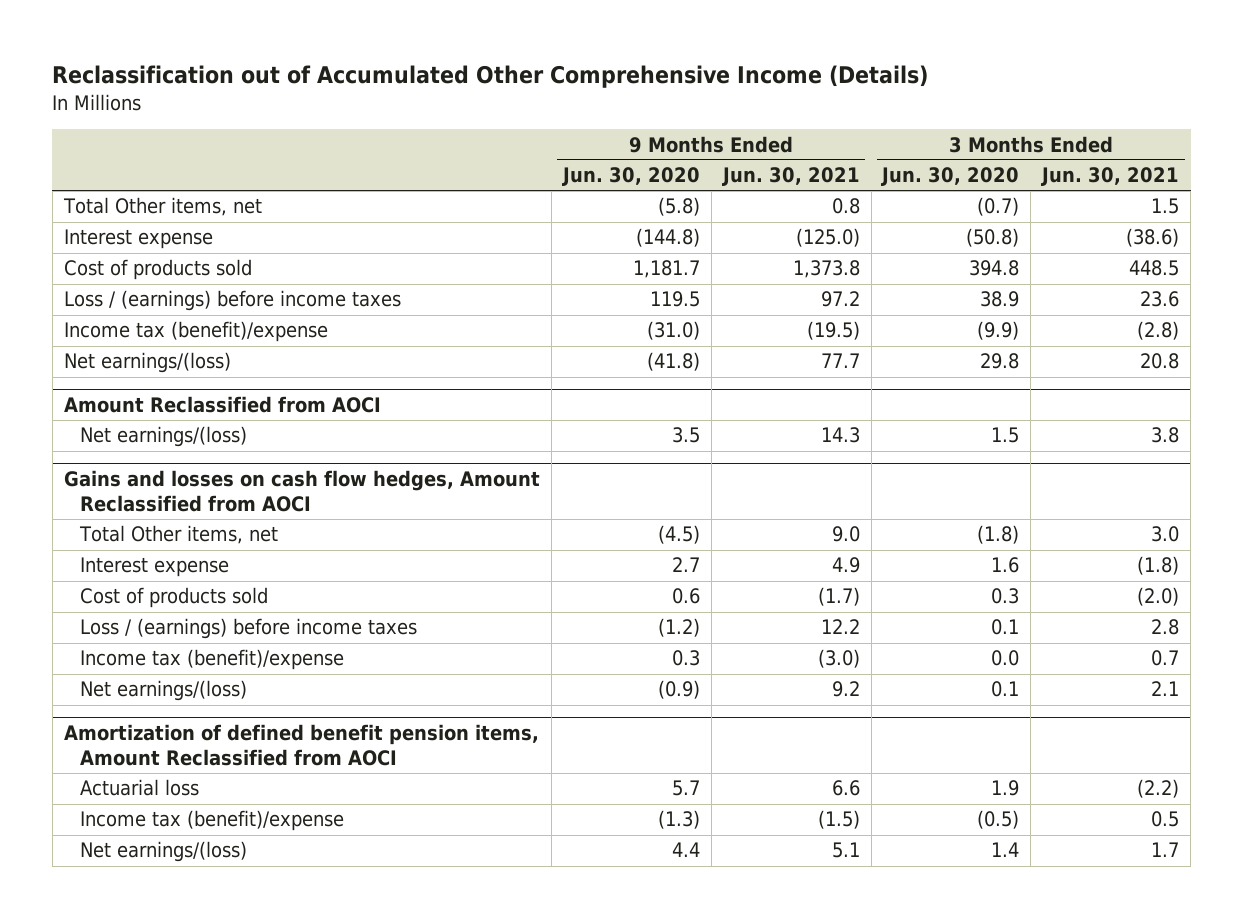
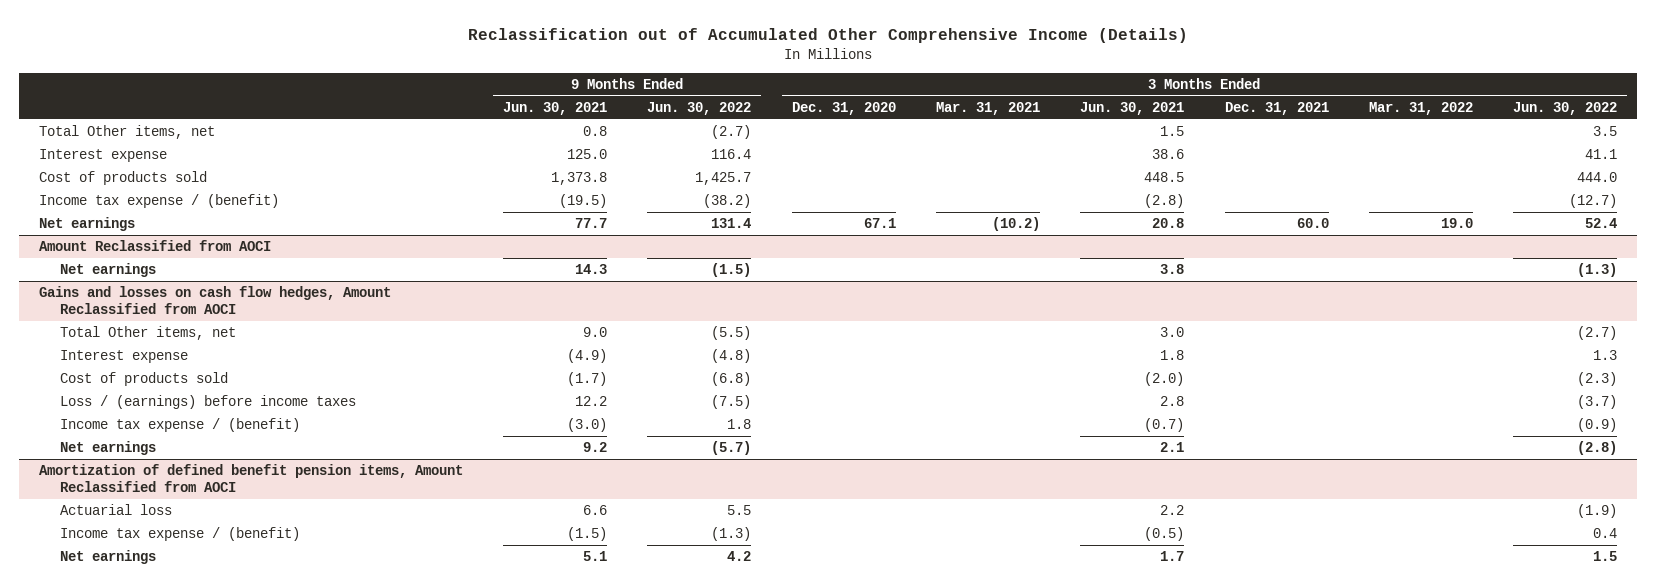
[561,167,700,187] Jun. 30, 2020 -> none
[881,167,1020,187] Jun. 30, 2020 -> none
none -> [647,102,752,116] Jun. 30, 2022
none -> [791,102,896,116] Dec. 31, 2020
none -> [935,102,1040,116] Mar. 31, 2021
none -> [1224,102,1329,116] Dec. 31, 2021
none -> [1368,102,1473,116] Mar. 31, 2022
none -> [1513,102,1618,116] Jun. 30, 2022
[795,228,860,248] (125.0) -> [566,149,607,160] 125.0
[1126,228,1180,248] (38.6) -> [1152,149,1185,160] 38.6
[63,290,401,312] Loss / (earnings) before income taxes -> none
[63,321,328,343] Income tax (benefit)/expense -> [38,194,279,209] Income tax expense / (benefit)
[63,352,231,374] Net earnings/(loss) -> [38,217,135,232] Net earnings
[80,426,248,448] Net earnings/(loss) -> [60,263,157,278] Net earnings
[831,557,860,574] 4.9 -> [566,349,607,364] (4.9)
[1137,556,1180,576] (1.8) -> [1160,350,1185,361] 1.8
[80,649,345,671] Income tax (benefit)/expense -> [60,418,301,433] Income tax expense / (benefit)
[1151,650,1180,667] 0.7 -> [1144,418,1185,433] (0.7)
[80,680,248,702] Net earnings/(loss) -> [60,441,157,456] Net earnings
[1137,779,1180,799] (2.2) -> [1160,505,1185,516] 2.2
[80,810,345,832] Income tax (benefit)/expense -> [60,527,301,542] Income tax expense / (benefit)
[1151,811,1180,828] 0.5 -> [1144,527,1185,542] (0.5)
[80,841,248,863] Net earnings/(loss) -> [60,550,157,565] Net earnings

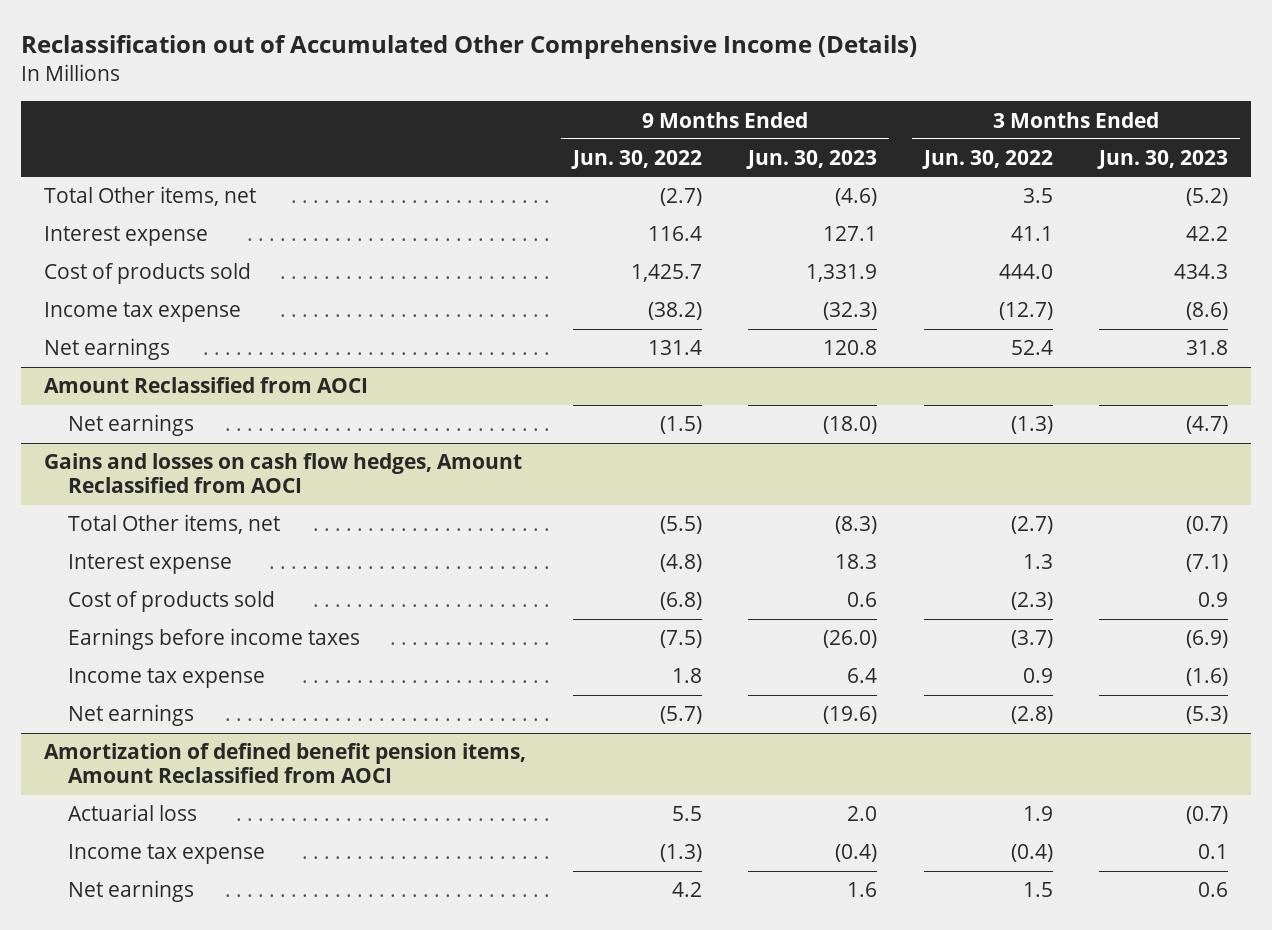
[502,102,607,116] Jun. 30, 2021 -> none
[791,102,896,116] Dec. 31, 2020 -> none
[935,102,1040,116] Mar. 31, 2021 -> none
[1080,102,1185,116] Jun. 30, 2021 -> none
[1224,102,1329,116] Dec. 31, 2021 -> none
[1368,102,1473,116] Mar. 31, 2022 -> none
none -> [746,150,878,170] Jun. 30, 2023
none -> [1096,150,1228,170] Jun. 30, 2023
[38,194,279,209] Income tax expense / (benefit) -> [44,302,242,323] Income tax expense
[60,395,357,410] Loss / (earnings) before income taxes -> [67,628,360,651] Earnings before income taxes
[60,418,301,433] Income tax expense / (benefit) -> [67,668,265,689] Income tax expense
[1577,418,1618,433] (0.9) -> [1022,668,1053,684] 0.9
[1577,504,1618,519] (1.9) -> [1022,806,1053,822] 1.9
[60,527,301,542] Income tax expense / (benefit) -> [67,844,265,865] Income tax expense
[1593,528,1618,539] 0.4 -> [1010,844,1053,863] (0.4)

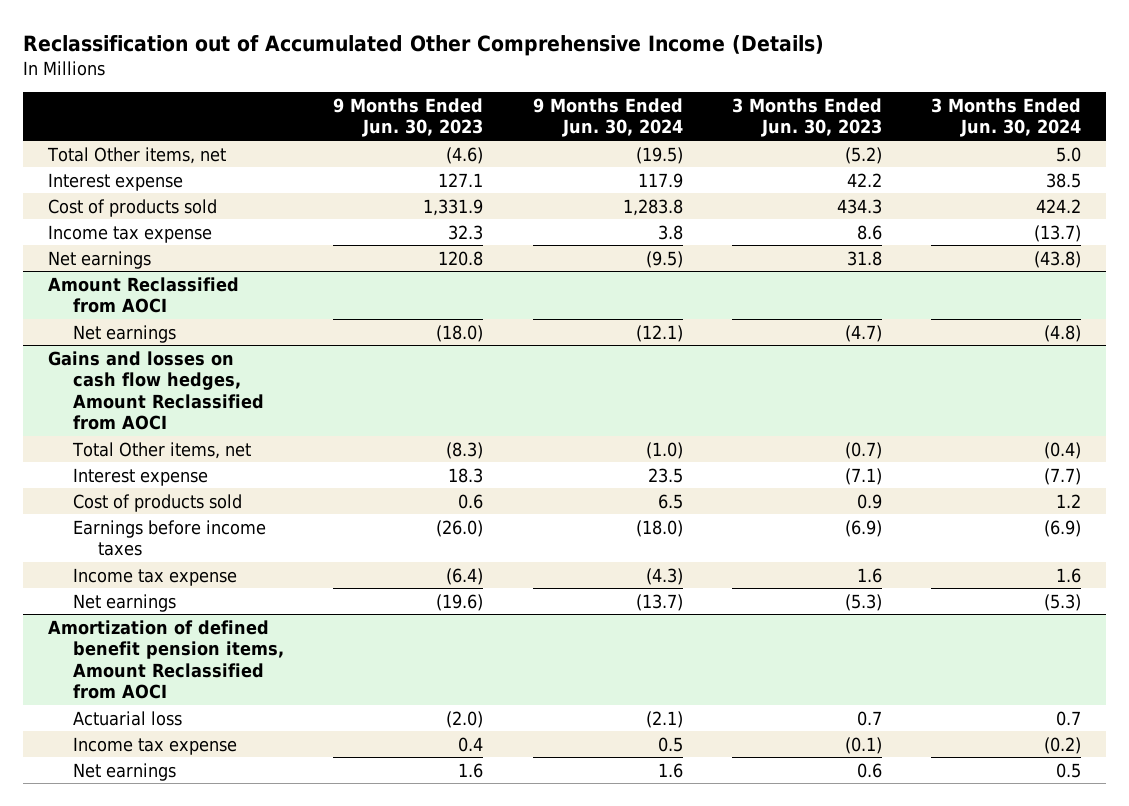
[570,150,702,170] Jun. 30, 2022 -> none
[921,150,1053,170] Jun. 30, 2022 -> none
none -> [532,98,683,138] 9 Months Ended Jun. 30, 2024
none -> [931,98,1082,138] 3 Months Ended Jun. 30, 2024
[823,302,878,321] (32.3) -> [448,224,484,240] 32.3
[1185,302,1228,321] (8.6) -> [856,224,882,240] 8.6
[847,668,878,684] 6.4 -> [446,567,484,585] (6.4)
[1185,668,1228,687] (1.6) -> [856,567,882,583] 1.6
[847,806,878,822] 2.0 -> [446,710,484,728] (2.0)
[1185,806,1228,825] (0.7) -> [856,710,882,726] 0.7
[835,844,878,863] (0.4) -> [458,736,484,752] 0.4
[1197,844,1228,860] 0.1 -> [844,736,882,754] (0.1)

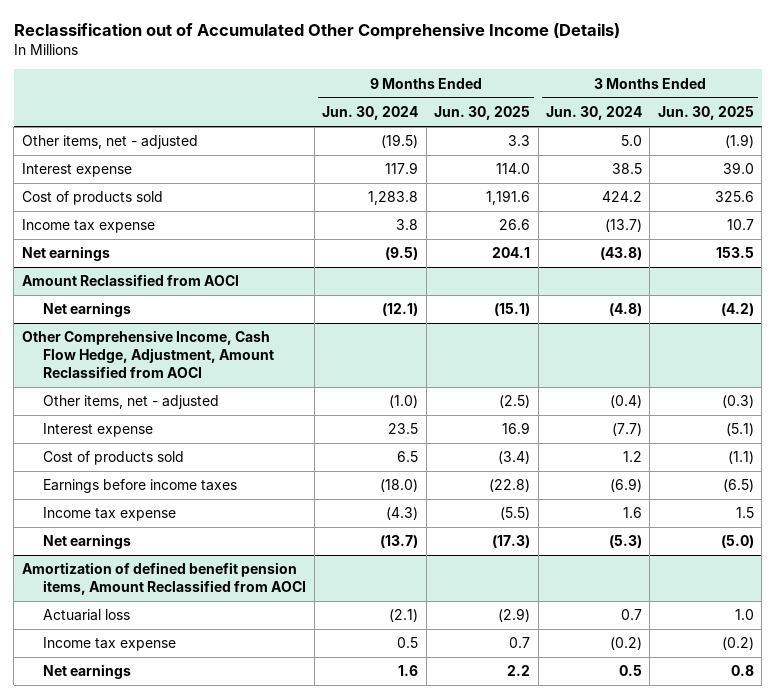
[333,98,484,138] 9 Months Ended Jun. 30, 2023 -> none
[731,98,882,138] 3 Months Ended Jun. 30, 2023 -> none
none -> [434,106,531,121] Jun. 30, 2025
none -> [657,106,754,121] Jun. 30, 2025
[46,146,226,164] Total Other items, net -> [21,135,198,150] Other items, net - adjusted
[47,350,264,430] Gains and losses on cash flow hedges, Amount Reclassified from AOCI -> none
none -> [21,330,275,379] Other Comprehensive Income, Cash Flow Hedge, Adjustment, Amount Reclassified from AOCI
[71,441,251,459] Total Other items, net -> [43,395,220,410] Other items, net - adjusted

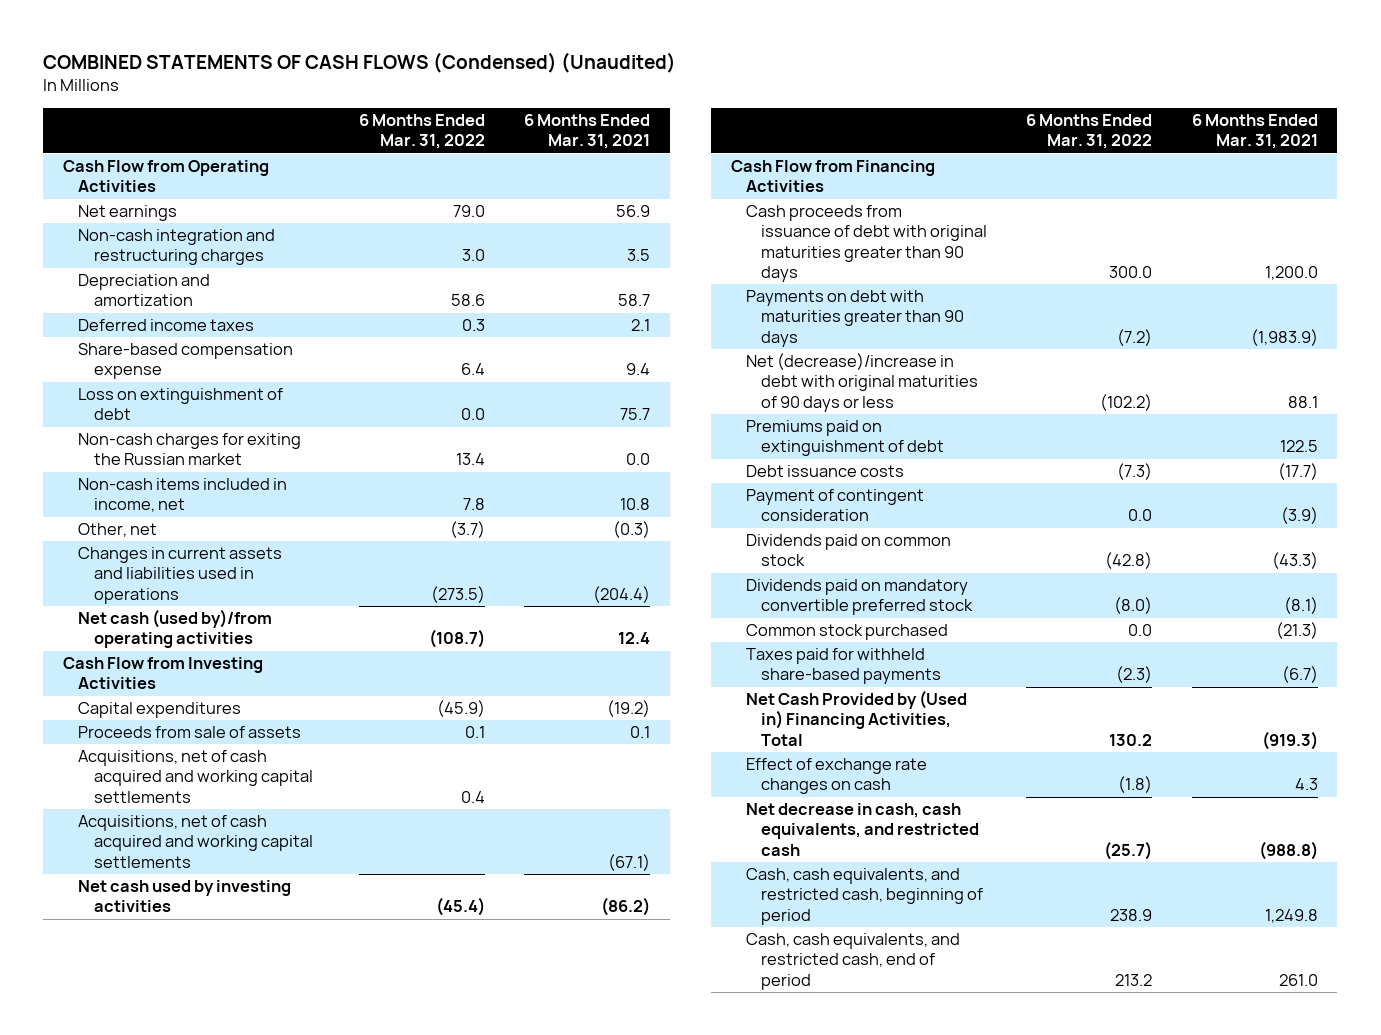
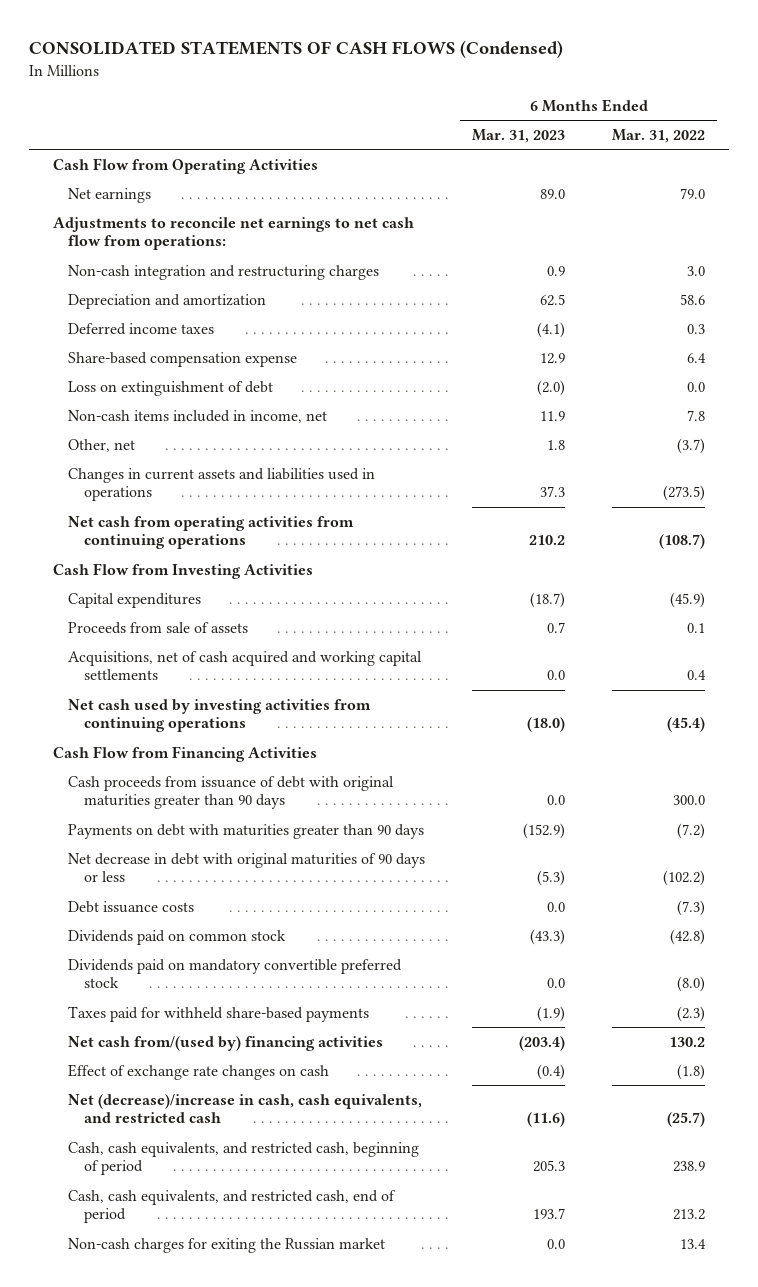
[43,52,677,74] COMBINED STATEMENTS OF CASH FLOWS (Condensed) (Unaudited) -> [29,40,564,59] CONSOLIDATED STATEMENTS OF CASH FLOWS (Condensed)
[523,114,650,150] 6 Months Ended Mar. 31, 2021 -> none
none -> [472,128,566,143] Mar. 31, 2023
none -> [52,216,414,251] Adjustments to reconcile net earnings to net cash flow from operations:
[78,609,273,649] Net cash (used by)/from operating activities -> [68,515,355,550] Net cash from operating activities from continuing operations
[78,815,313,868] Acquisitions, net of cash acquired and working capital settlements -> none
[78,880,292,913] Net cash used by investing activities -> [68,698,372,733] Net cash used by investing activities from continuing operations
[745,420,945,457] Premiums paid on extinguishment of debt -> none
[745,353,979,412] Net (decrease)/increase in debt with original maturities of 90 days or less -> [68,852,426,883] Net decrease in debt with original maturities of 90 days or less
[745,489,924,522] Payment of contingent consideration -> none
[745,624,948,641] Common stock purchased -> none
[745,690,967,746] Net Cash Provided by (Used in) Financing Activities, Total -> [68,1035,384,1051] Net cash from/(used by) financing activities
[745,803,980,856] Net decrease in cash, cash equivalents, and restricted cash -> [68,1093,423,1124] Net (decrease)/increase in cash, cash equivalents, and restricted cash
[78,433,302,466] Non-cash charges for exiting the Russian market -> [68,1237,386,1253] Non-cash charges for exiting the Russian market

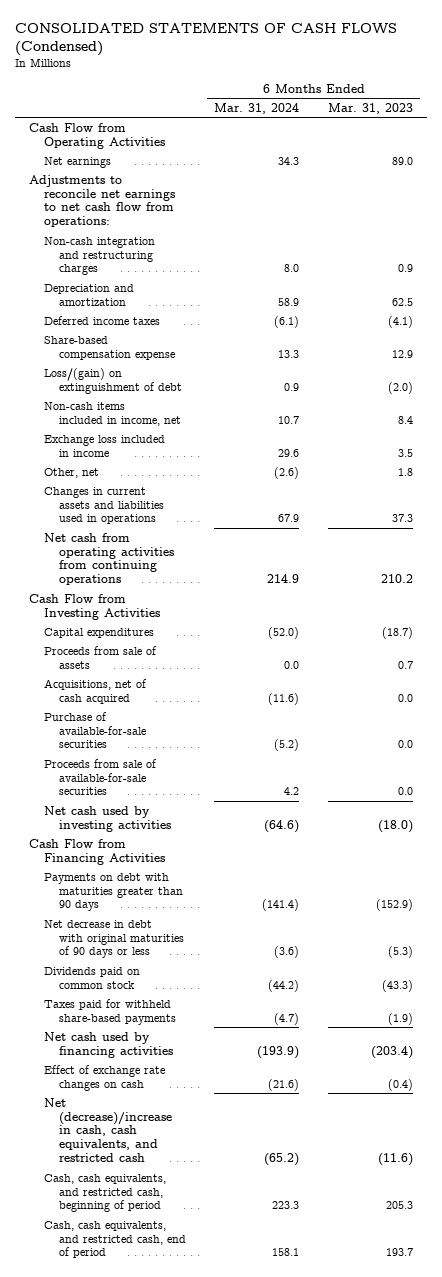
[612,128,706,143] Mar. 31, 2022 -> none
none -> [214,102,300,114] Mar. 31, 2024
[68,380,274,396] Loss on extinguishment of debt -> [43,367,182,394] Loss/(gain) on extinguishment of debt
[540,410,566,421] 11.9 -> [398,415,414,424] 8.4
none -> [43,434,165,457] Exchange loss included in income
[68,650,423,681] Acquisitions, net of cash acquired and working capital settlements -> [43,678,147,704] Acquisitions, net of cash acquired
none -> [43,711,146,749] Purchase of available-for-sale securities
none -> [43,758,157,796] Proceeds from sale of available-for-sale securities
[68,698,372,733] Net cash used by investing activities from continuing operations -> [43,805,171,832] Net cash used by investing activities
[68,775,395,810] Cash proceeds from issuance of debt with original maturities greater than 90 days -> none
[68,900,195,913] Debt issuance costs -> none
[68,958,403,989] Dividends paid on mandatory convertible preferred stock -> none
[68,1035,384,1051] Net cash from/(used by) financing activities -> [43,1031,173,1058] Net cash used by financing activities
[68,1237,386,1253] Non-cash charges for exiting the Russian market -> none

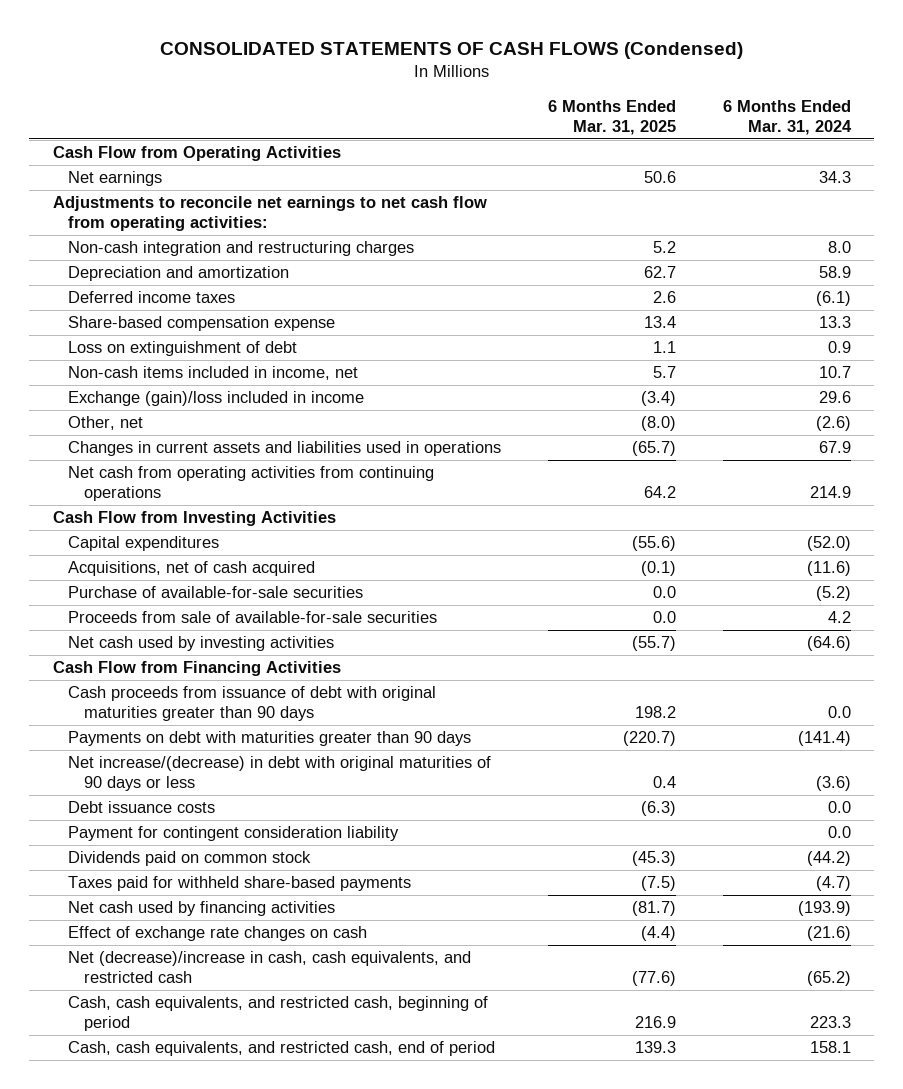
[328,102,414,114] Mar. 31, 2023 -> none
none -> [548,99,677,135] 6 Months Ended Mar. 31, 2025
[29,174,175,228] Adjustments to reconcile net earnings to net cash flow from operations: -> [52,196,487,232] Adjustments to reconcile net earnings to net cash flow from operating activities:
[43,367,182,394] Loss/(gain) on extinguishment of debt -> [68,341,298,357] Loss on extinguishment of debt
[43,434,165,457] Exchange loss included in income -> [68,391,365,407] Exchange (gain)/loss included in income
[43,645,157,669] Proceeds from sale of assets -> none
none -> [68,686,437,722] Cash proceeds from issuance of debt with original maturities greater than 90 days
[43,919,184,959] Net decrease in debt with original maturities of 90 days or less -> [68,756,492,792] Net increase/(decrease) in debt with original maturities of 90 days or less
none -> [68,801,216,814] Debt issuance costs
none -> [68,826,400,842] Payment for contingent consideration liability

